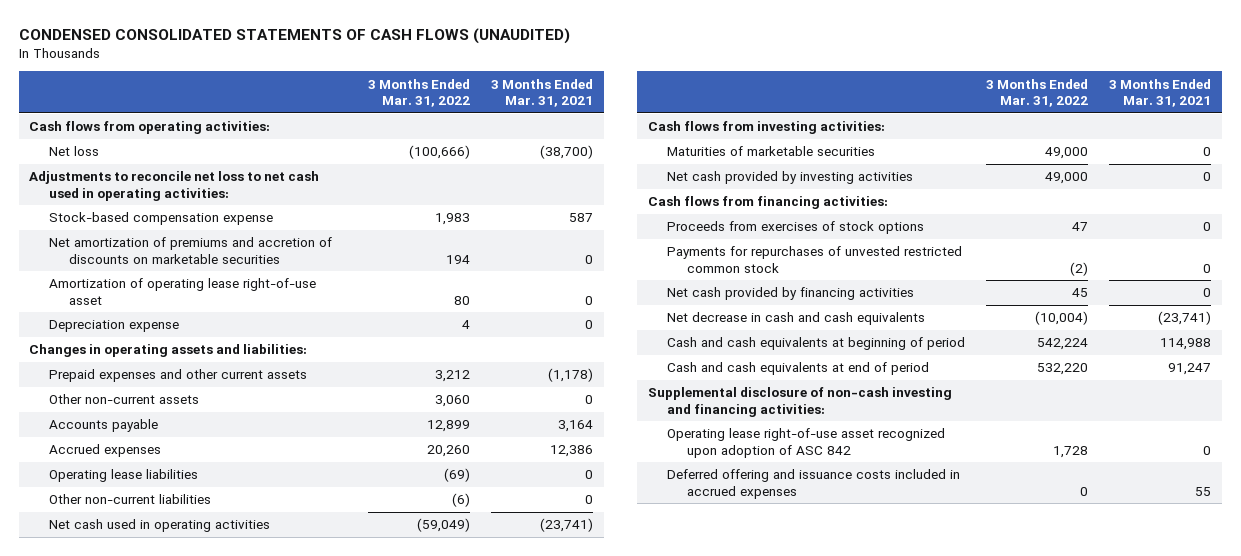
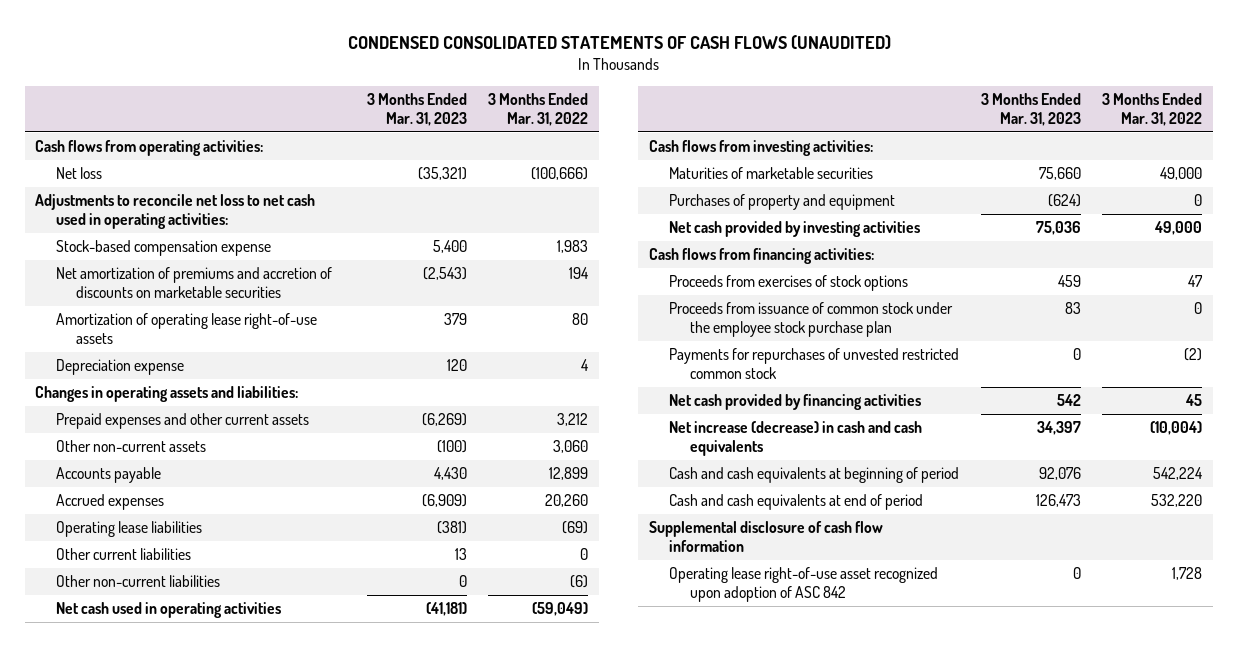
[491,78,594,108] 3 Months Ended Mar. 31, 2021 -> none
none -> [367,92,468,126] 3 Months Ended Mar. 31, 2023
[49,278,317,305] Amortization of operating lease right-of-use asset -> [55,313,317,345] Amortization of operating lease right-of-use assets
none -> [55,548,191,561] Other current liabilities
none -> [669,194,896,211] Purchases of property and equipment
none -> [669,302,954,338] Proceeds from issuance of common stock under the employee stock purchase plan
[667,312,926,326] Net decrease in cash and cash equivalents -> [669,421,923,457] Net increase (decrease) in cash and cash equivalents
[647,387,952,417] Supplemental disclosure of non-cash investing and financing activities: -> [648,521,883,553] Supplemental disclosure of cash flow information
[667,469,961,499] Deferred offering and issuance costs included in accrued expenses -> none

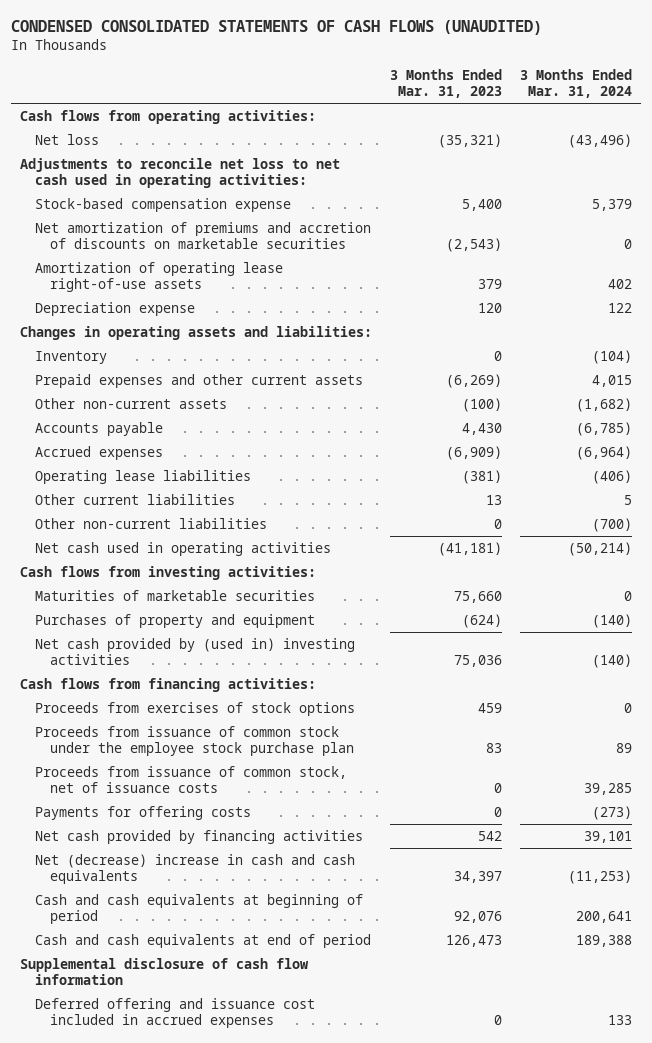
[488,92,589,126] 3 Months Ended Mar. 31, 2022 -> none
none -> [520,69,633,99] 3 Months Ended Mar. 31, 2024
none -> [35,350,108,364] Inventory
[669,221,921,238] Net cash provided by investing activities -> [35,637,356,665] Net cash provided by (used in) investing activities
[669,348,960,380] Payments for repurchases of unvested restricted common stock -> none
none -> [35,765,348,793] Proceeds from issuance of common stock, net of issuance costs
none -> [35,805,252,820] Payments for offering costs
[669,421,923,457] Net increase (decrease) in cash and cash equivalents -> [35,853,356,884] Net (decrease) increase in cash and cash equivalents
[669,567,939,603] Operating lease right-of-use asset recognized upon adoption of ASC 842 -> none
none -> [35,997,316,1028] Deferred offering and issuance cost included in accrued expenses

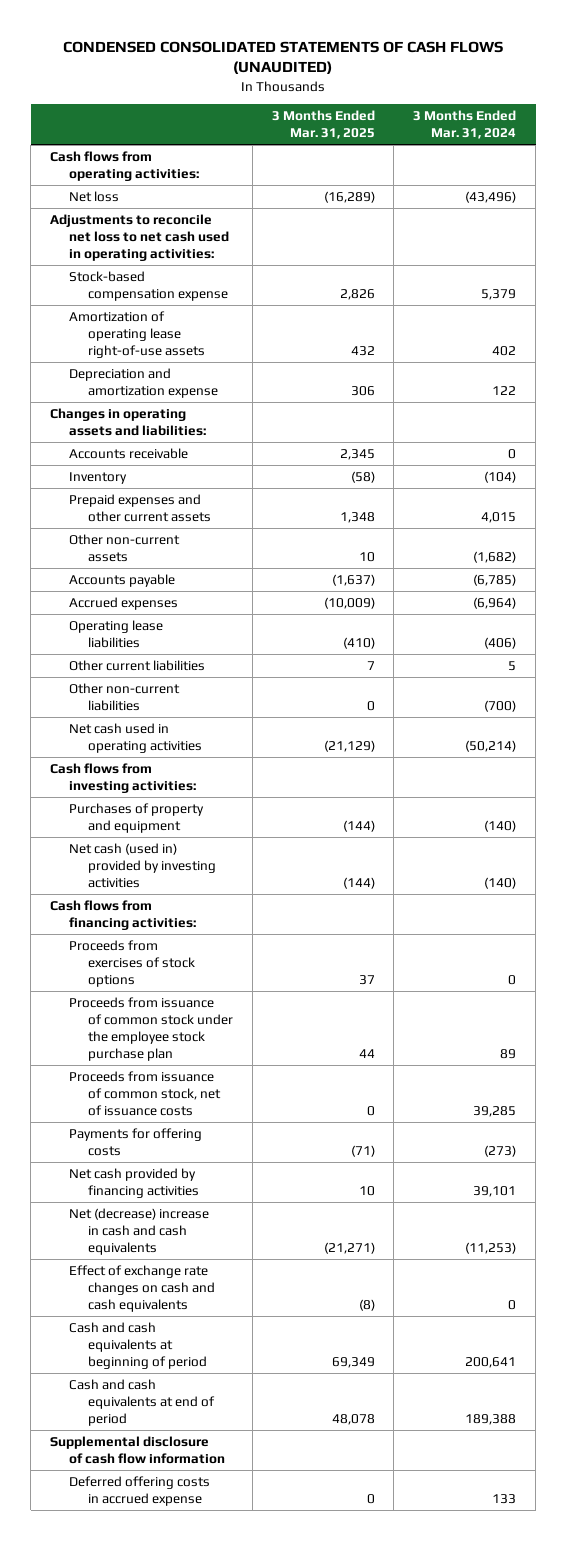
[390,69,503,99] 3 Months Ended Mar. 31, 2023 -> none
none -> [271,109,375,139] 3 Months Ended Mar. 31, 2025
[35,221,372,249] Net amortization of premiums and accretion of discounts on marketable securities -> none
[35,301,196,316] Depreciation expense -> [69,367,219,398] Depreciation and amortization expense
none -> [69,447,189,459] Accounts receivable
[35,589,316,601] Maturities of marketable securities -> none
[35,637,356,665] Net cash provided by (used in) investing activities -> [69,842,217,888] Net cash (used in) provided by investing activities
none -> [69,1264,216,1312] Effect of exchange rate changes on cash and cash equivalents
[35,997,316,1028] Deferred offering and issuance cost included in accrued expenses -> [69,1475,211,1506] Deferred offering costs in accrued expense

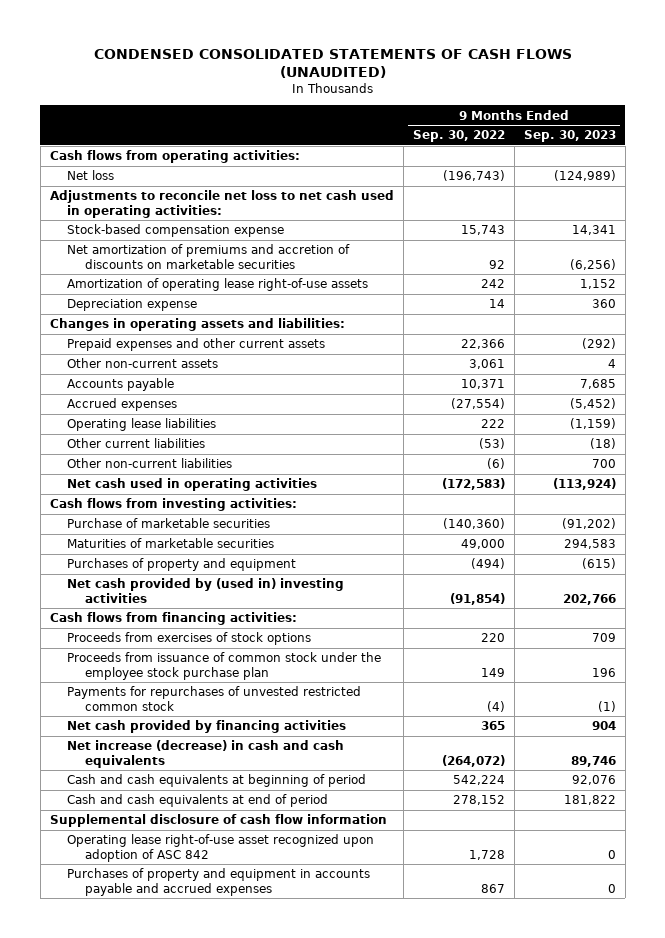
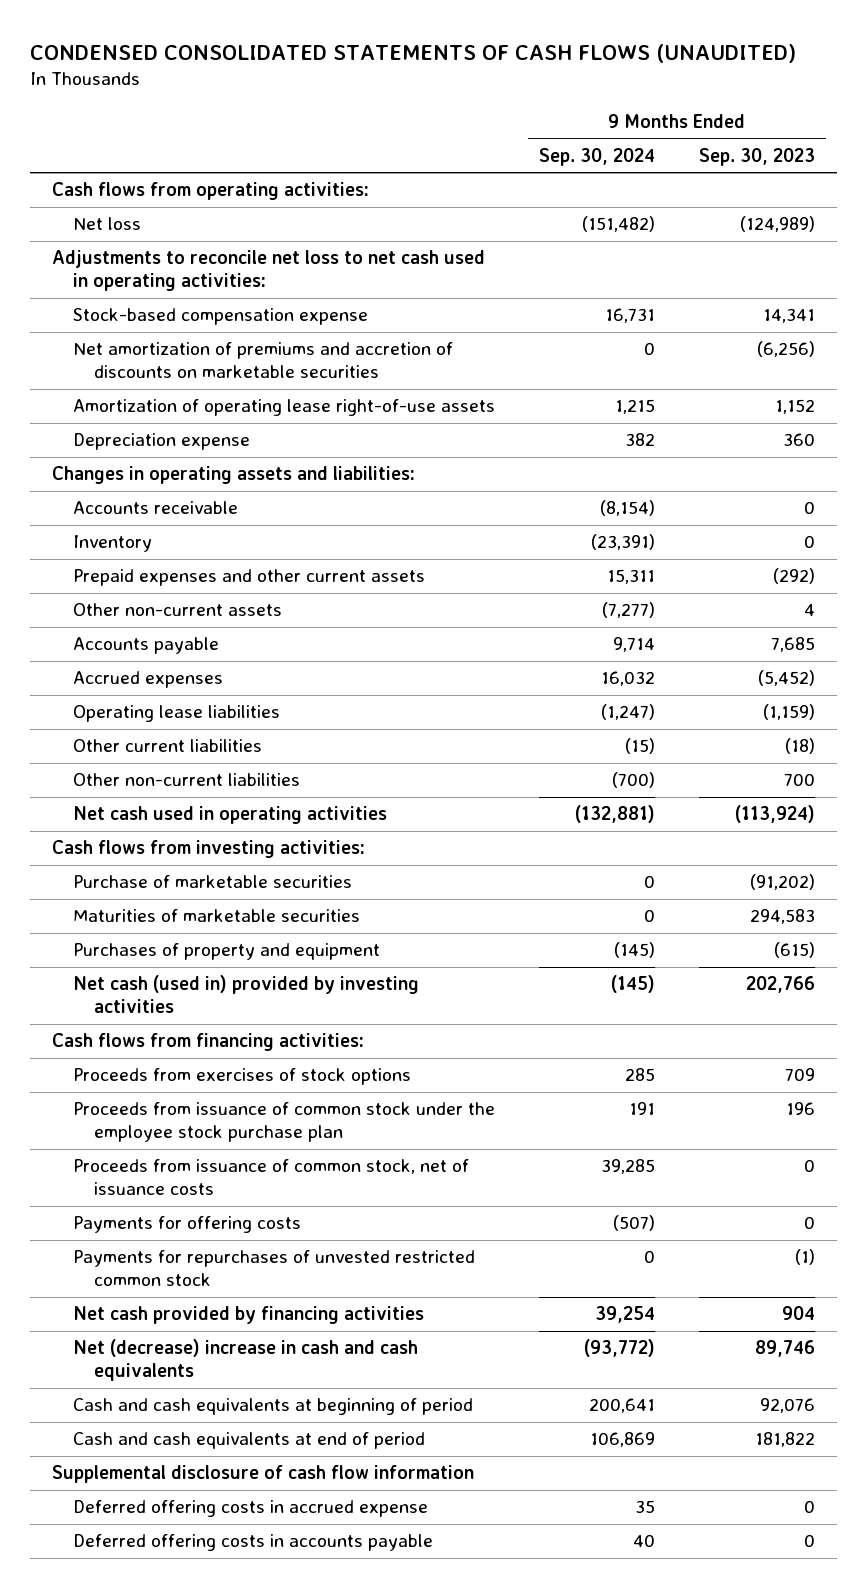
[412,130,505,143] Sep. 30, 2022 -> none
none -> [538,148,655,167] Sep. 30, 2024
none -> [72,501,238,515] Accounts receivable
none -> [72,535,152,553] Inventory
[67,578,345,603] Net cash provided by (used in) investing activities -> [72,975,419,1014] Net cash (used in) provided by investing activities
none -> [72,1159,469,1196] Proceeds from issuance of common stock, net of issuance costs
none -> [72,1216,301,1234] Payments for offering costs
[67,740,345,768] Net increase (decrease) in cash and cash equivalents -> [72,1339,418,1382] Net (decrease) increase in cash and cash equivalents
[67,834,375,862] Operating lease right-of-use asset recognized upon adoption of ASC 842 -> none
[67,868,371,896] Purchases of property and equipment in accounts payable and accrued expenses -> none
none -> [72,1500,428,1518] Deferred offering costs in accrued expense
none -> [72,1534,433,1552] Deferred offering costs in accounts payable

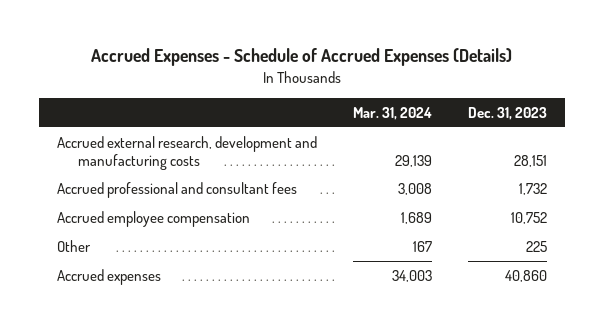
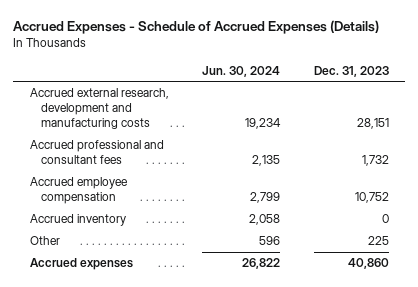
[352,106,432,120] Mar. 31, 2024 -> none
none -> [202,65,281,77] Jun. 30, 2024
none -> [29,214,126,227] Accrued inventory

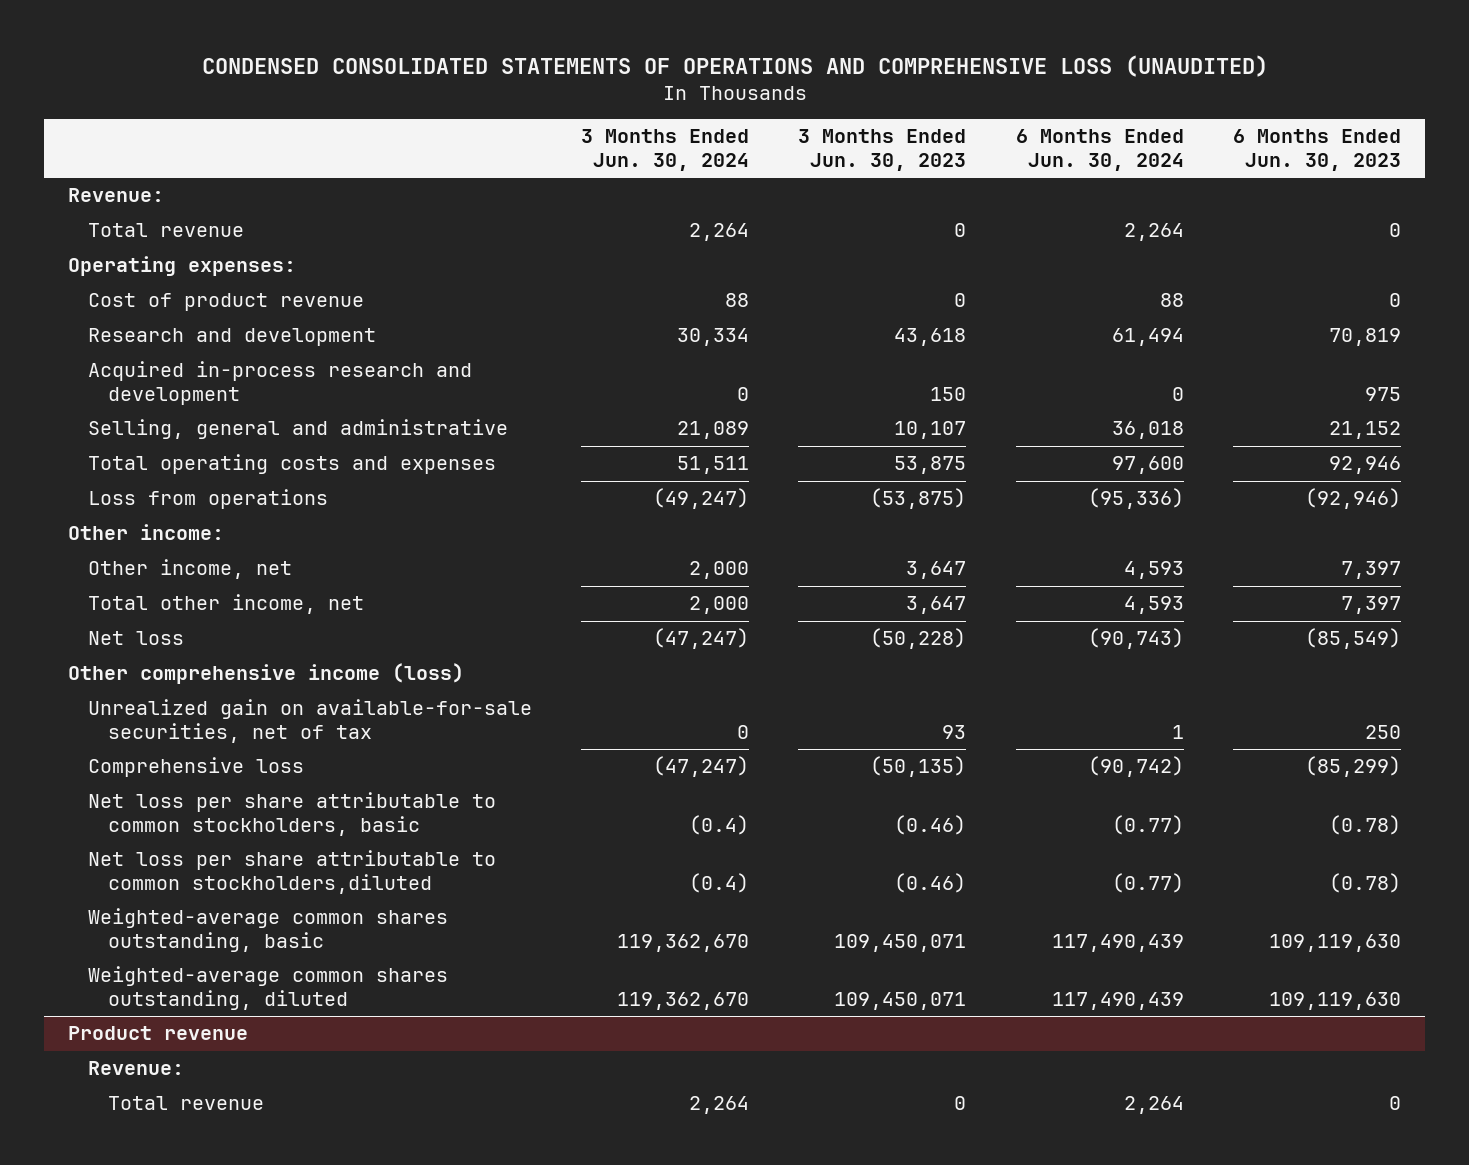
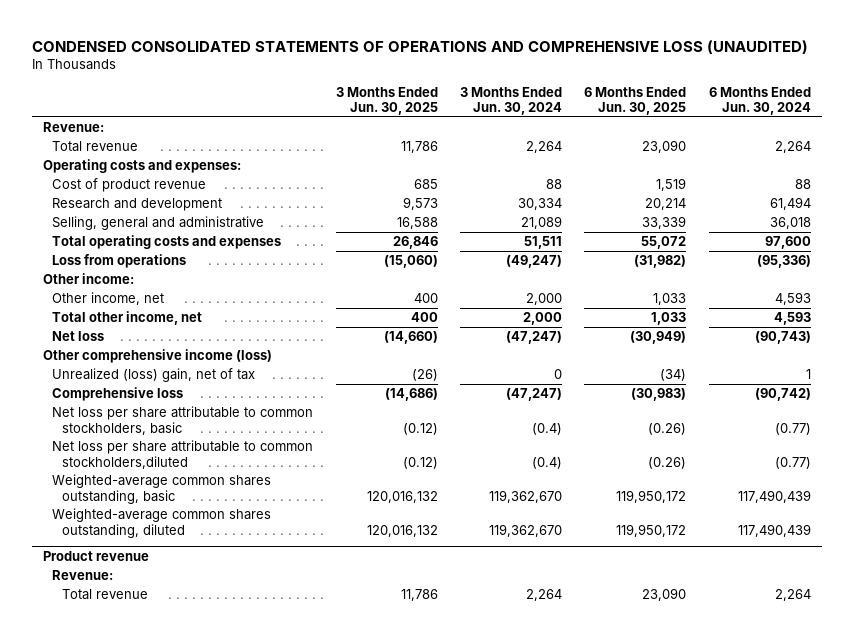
[798,129,967,171] 3 Months Ended Jun. 30, 2023 -> none
[1232,129,1401,171] 6 Months Ended Jun. 30, 2023 -> none
none -> [335,86,438,115] 3 Months Ended Jun. 30, 2025
none -> [584,86,687,115] 6 Months Ended Jun. 30, 2025
[68,256,297,277] Operating expenses: -> [42,159,241,174] Operating costs and expenses:
[87,361,472,405] Acquired in-process research and development -> none
[87,699,532,743] Unrealized gain on available-for-sale securities, net of tax -> [52,368,256,383] Unrealized (loss) gain, net of tax

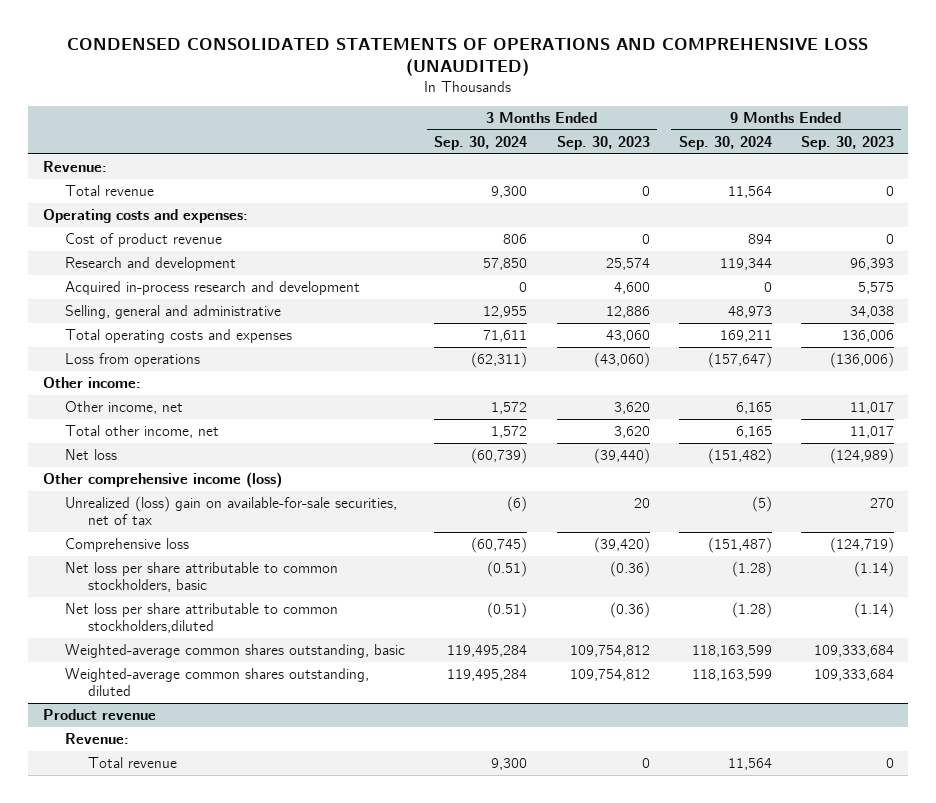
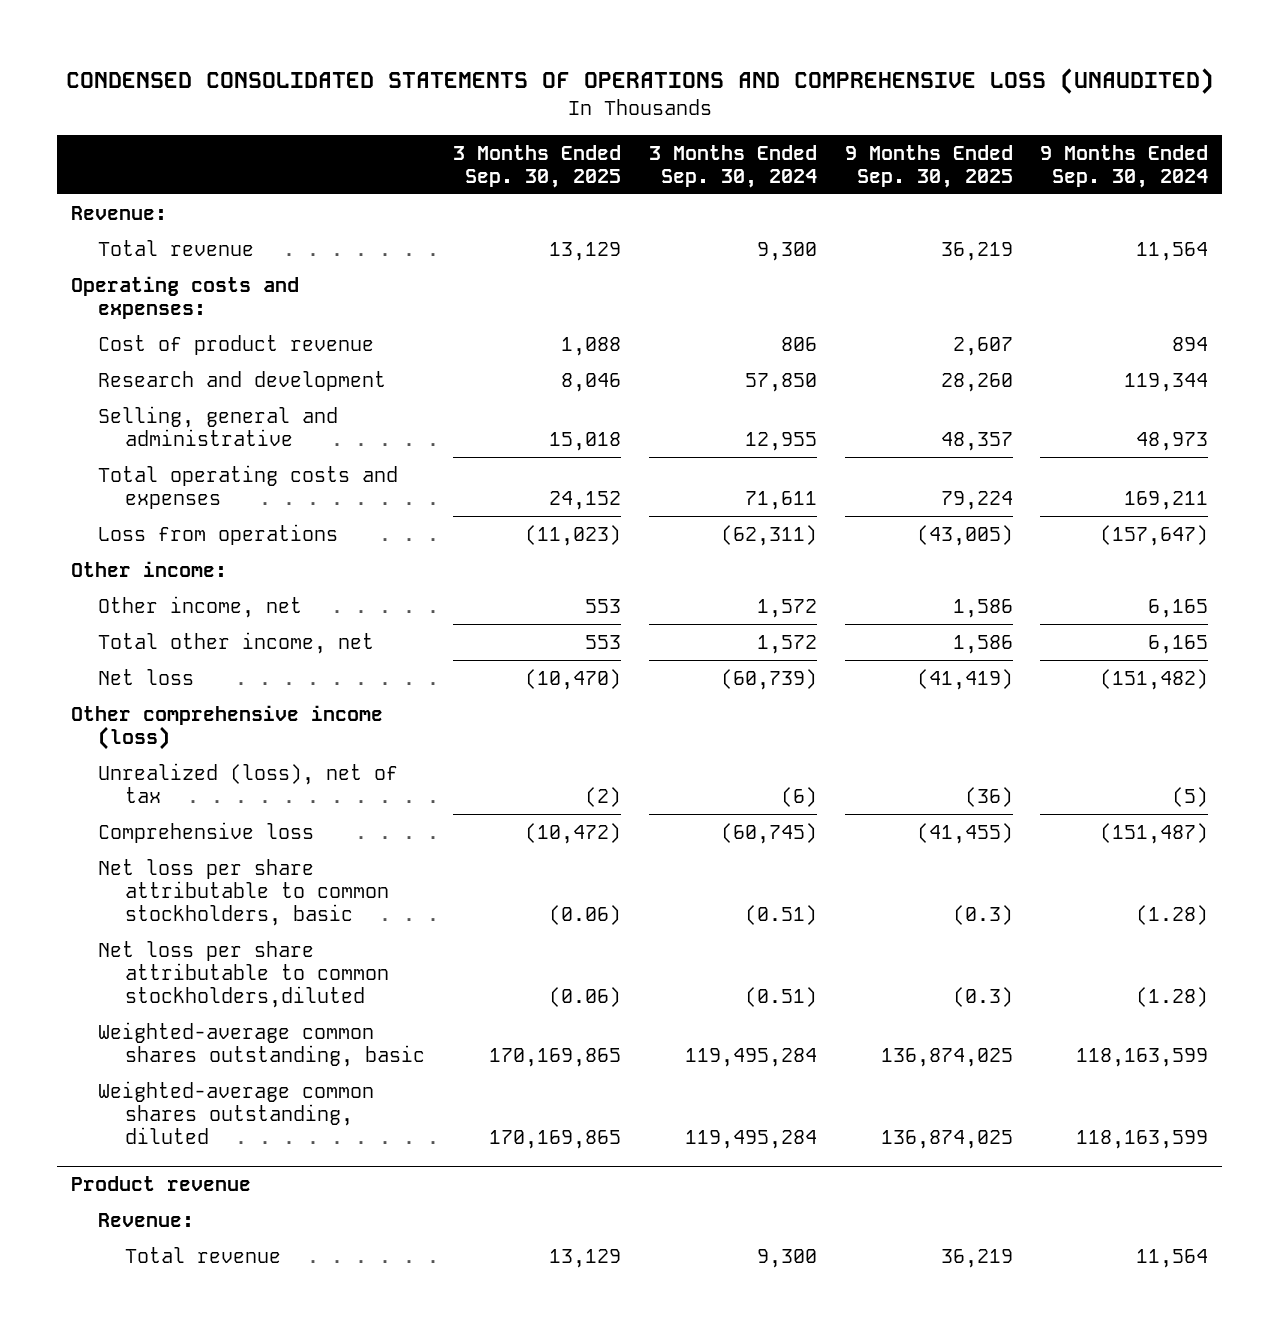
[556,135,650,150] Sep. 30, 2023 -> none
[800,135,894,150] Sep. 30, 2023 -> none
none -> [453,144,622,188] 3 Months Ended Sep. 30, 2025
none -> [844,144,1013,188] 9 Months Ended Sep. 30, 2025
[65,280,361,295] Acquired in-process research and development -> none
[65,495,398,525] Unrealized (loss) gain on available-for-sale securities, net of tax -> [98,762,399,803] Unrealized (loss), net of tax

